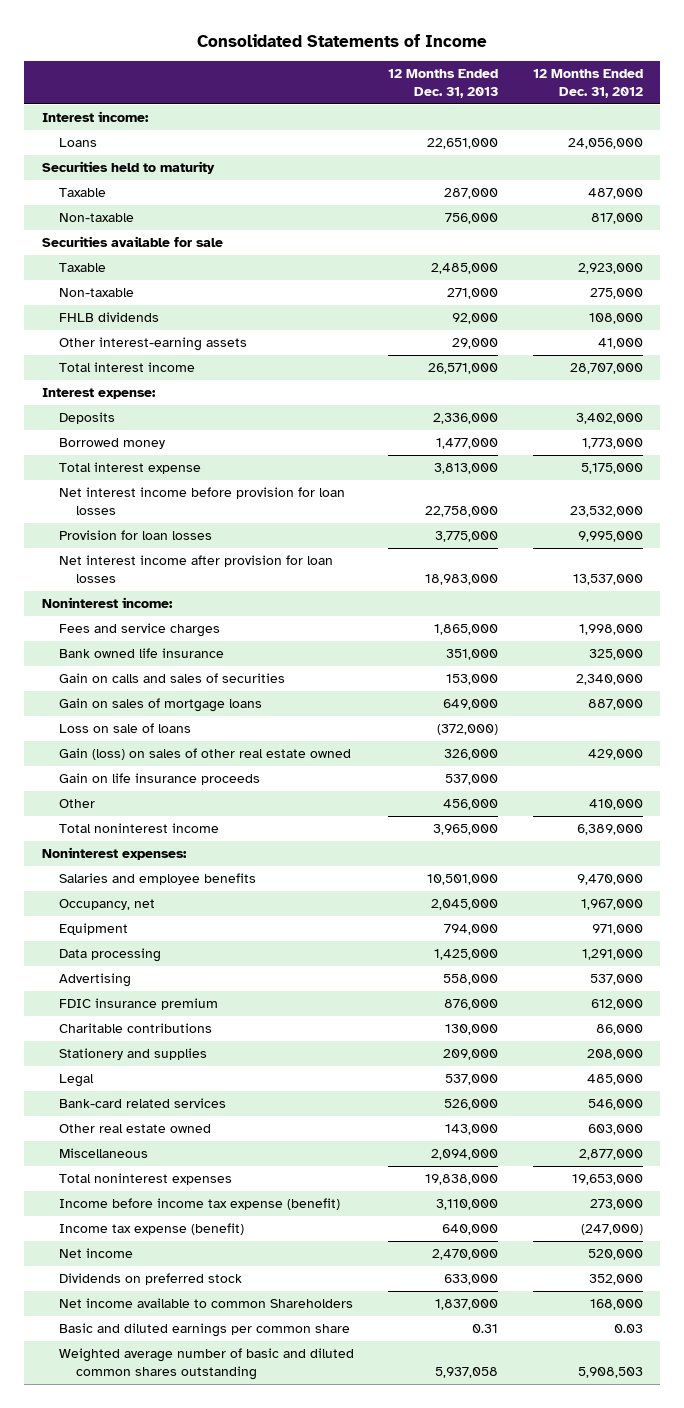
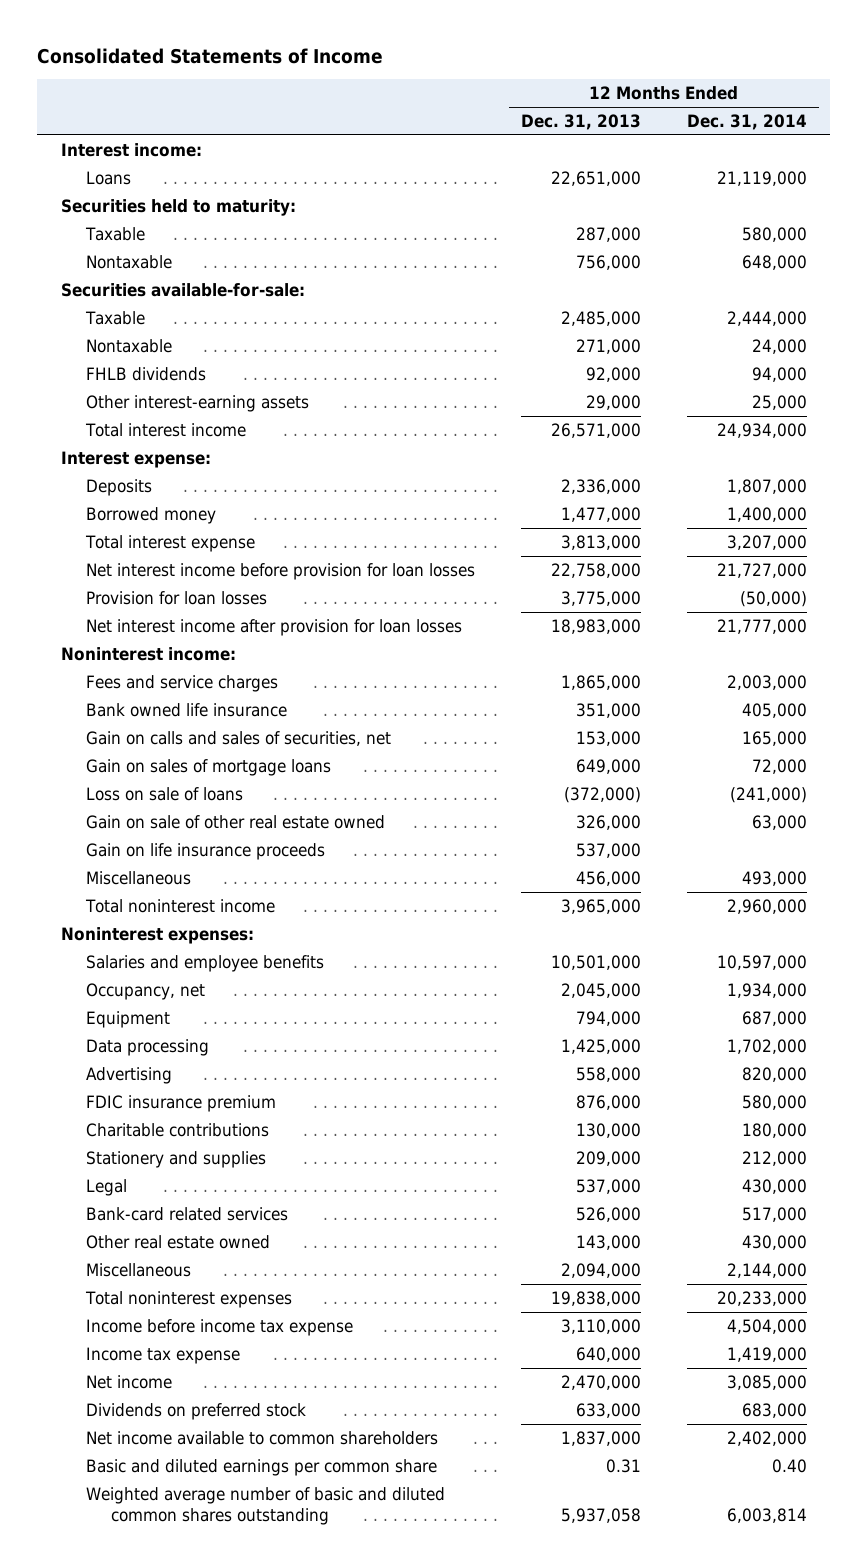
[532,69,643,98] 12 Months Ended Dec. 31, 2012 -> none
none -> [687,113,808,130] Dec. 31, 2014
[41,161,215,175] Securities held to maturity -> [60,198,296,216] Securities held to maturity:
[59,213,135,223] Non-taxable -> [85,254,172,269] Nontaxable
[41,236,223,248] Securities available for sale -> [60,282,305,297] Securities available-for-sale:
[59,288,135,298] Non-taxable -> [85,338,172,353] Nontaxable
[59,673,286,684] Gain on calls and sales of securities -> [85,730,391,746] Gain on calls and sales of securities, net
[59,748,352,761] Gain (loss) on sales of other real estate owned -> [85,814,385,829] Gain on sale of other real estate owned
[59,799,96,809] Other -> [85,870,191,885] Miscellaneous
[59,1198,341,1211] Income before income tax expense (benefit) -> [85,1318,353,1336] Income before income tax expense
[59,1223,245,1236] Income tax expense (benefit) -> [85,1346,240,1364] Income tax expense
[59,1298,354,1309] Net income available to common Shareholders -> [85,1430,438,1445] Net income available to common shareholders

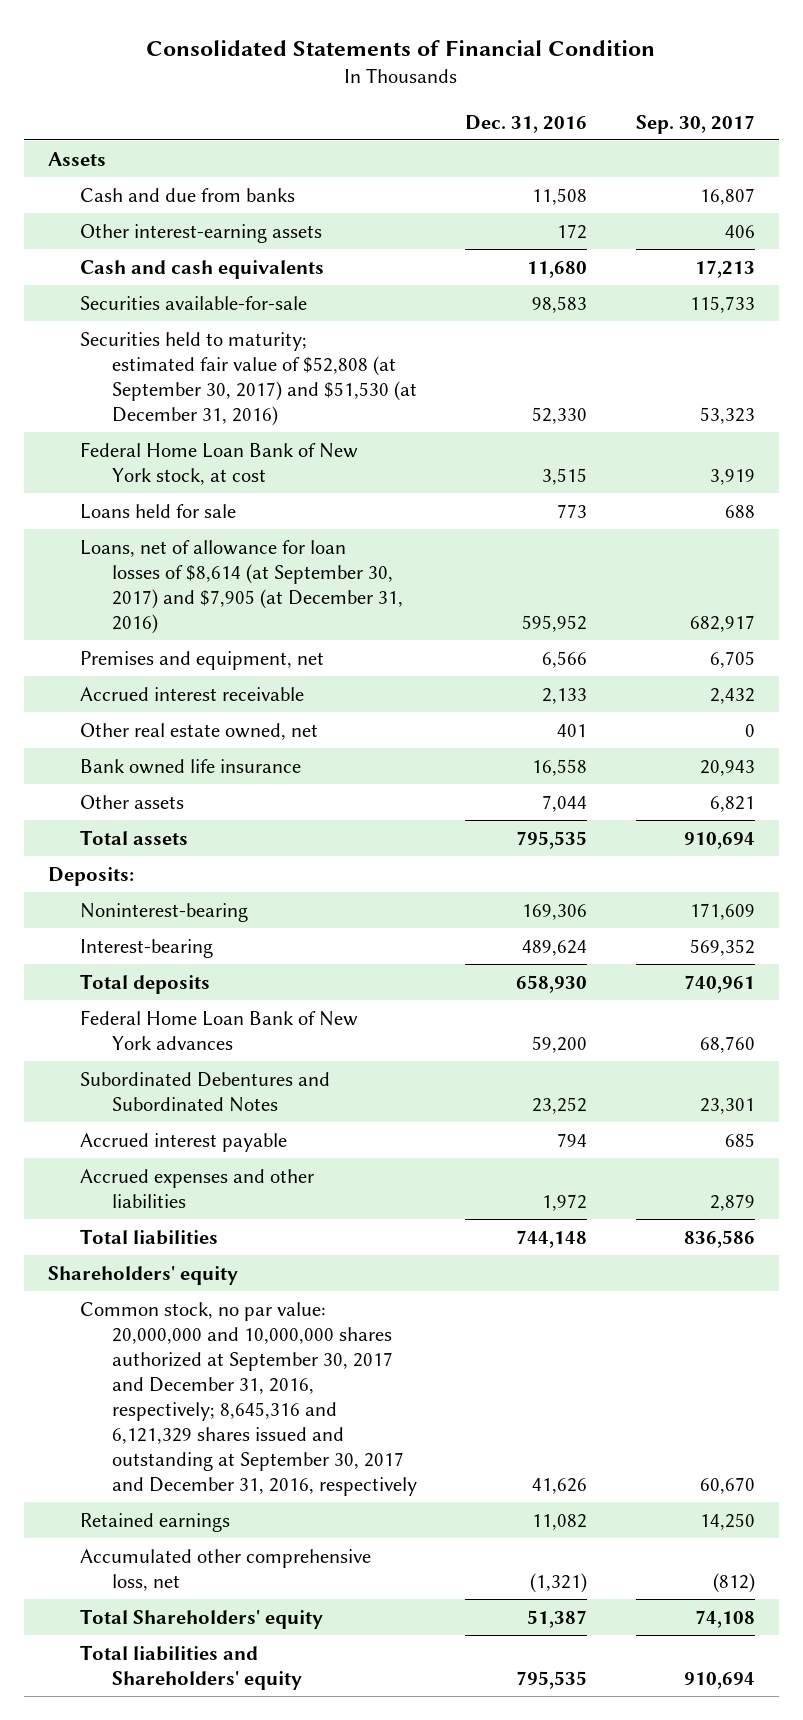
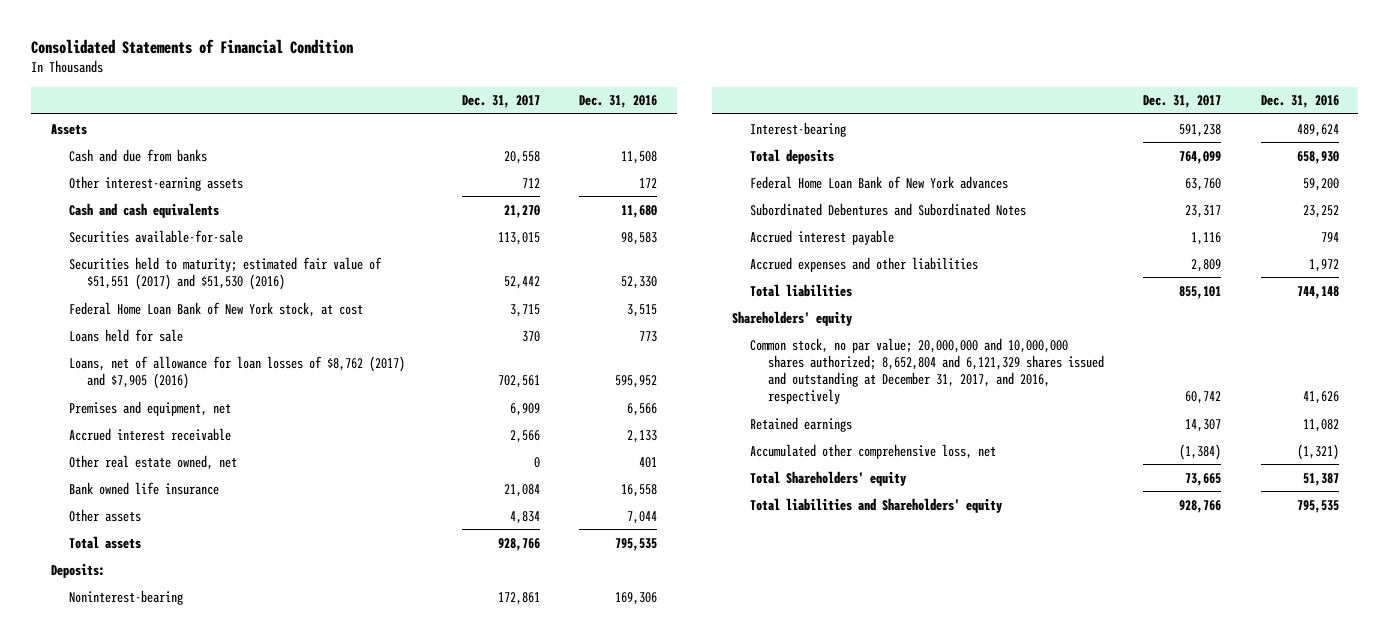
[635,114,755,134] Sep. 30, 2017 -> none
none -> [462,95,541,109] Dec. 31, 2017
[79,331,417,426] Securities held to maturity; estimated fair value of $52,808 (at September 30, 2017) and $51,530 (at December 31, 2016) -> [68,256,382,290] Securities held to maturity; estimated fair value of $51,551 (2017) and $51,530 (2016)
[79,539,403,634] Loans, net of allowance for loan losses of $8,614 (at September 30, 2017) and $7,905 (at December 31, 2016) -> [68,355,405,389] Loans, net of allowance for loan losses of $8,762 (2017) and $7,905 (2016)
[79,1301,417,1496] Common stock, no par value: 20,000,000 and 10,000,000 shares authorized at September 30, 2017 and December 31, 2016, respectively; 8,645,316 and 6,121,329 shares issued and outstanding at September 30, 2017 and December 31, 2016, respectively -> [750,337,1105,405] Common stock, no par value; 20,000,000 and 10,000,000 shares authorized; 8,652,804 and 6,121,329 shares issued and outstanding at December 31, 2017, and 2016, respectively

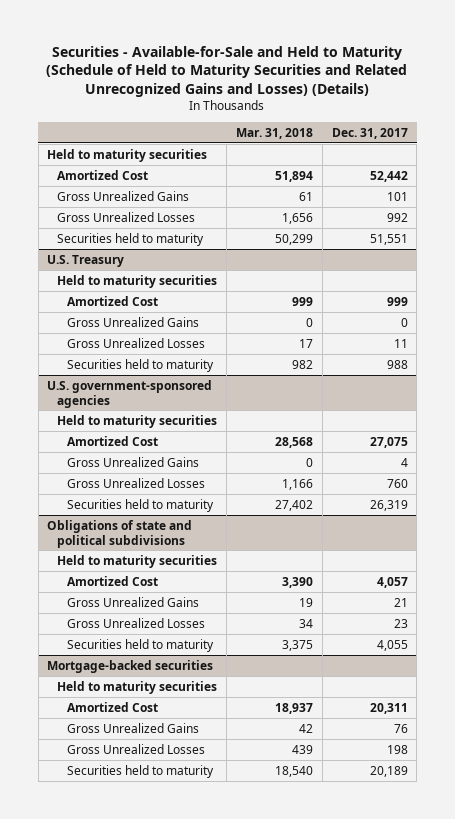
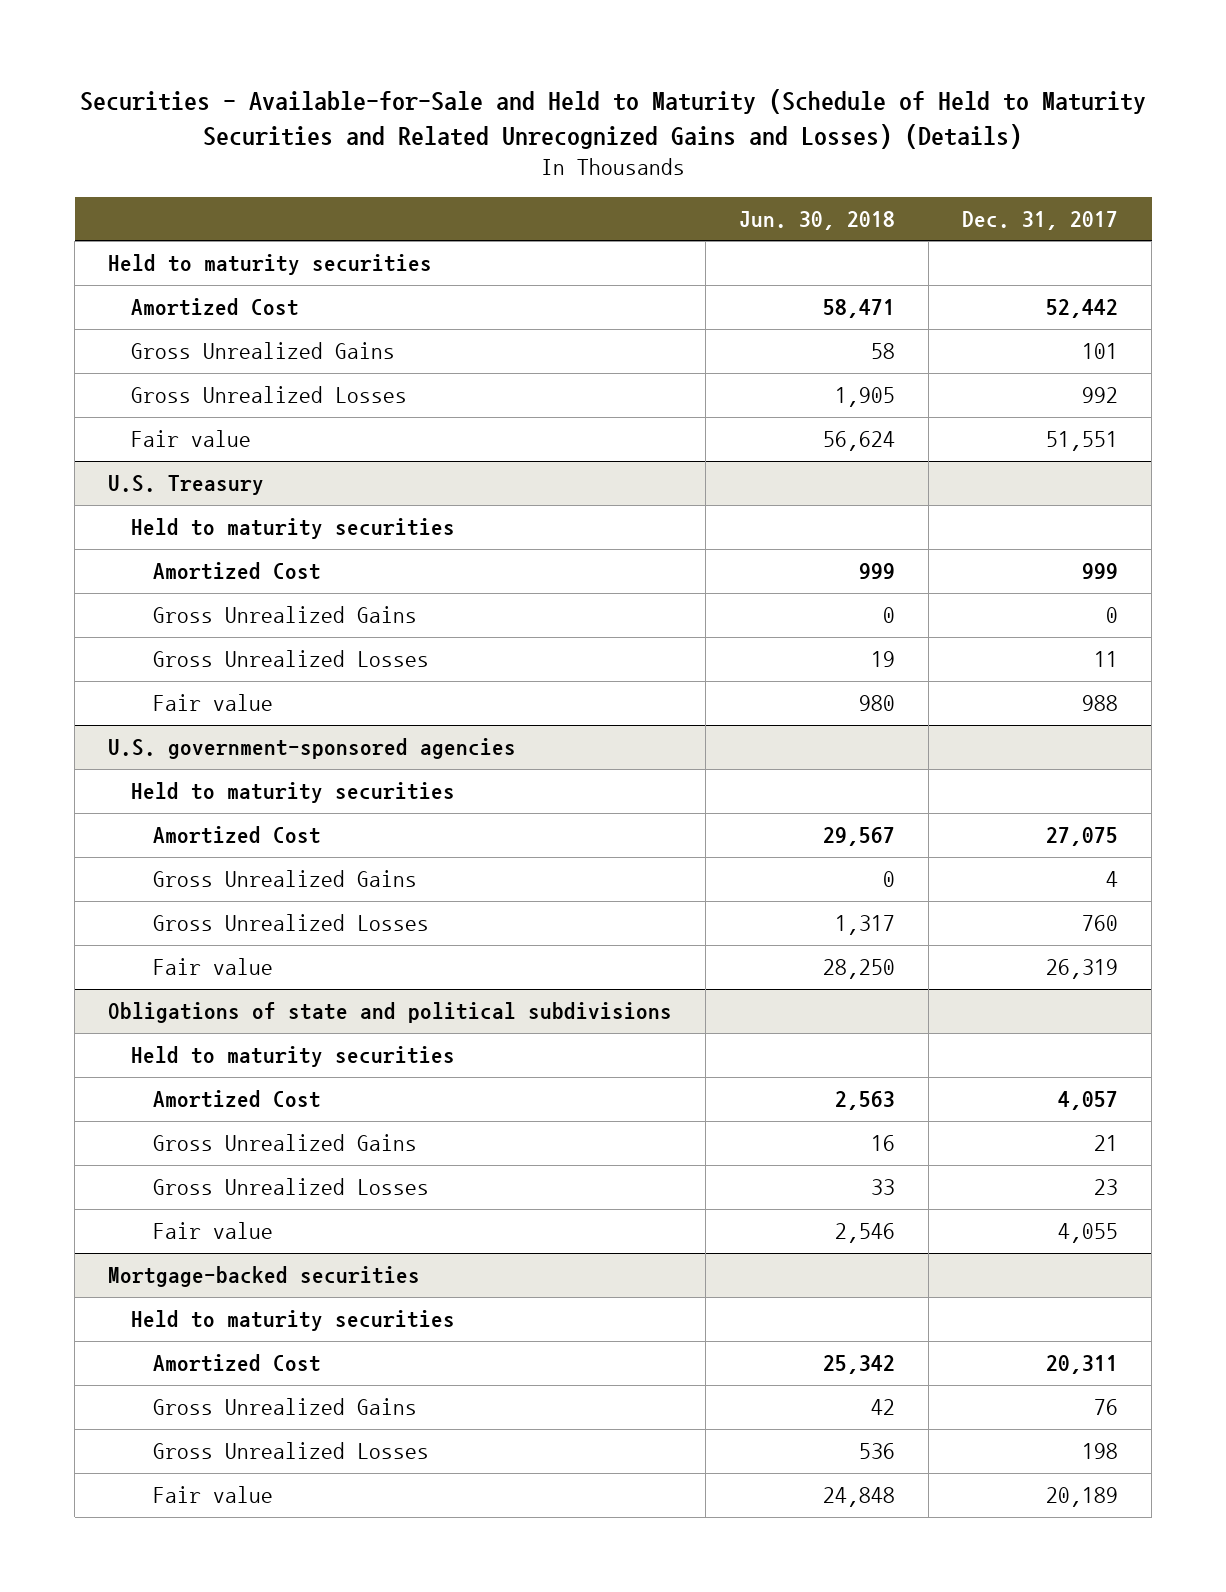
[235,127,313,139] Mar. 31, 2018 -> none
none -> [739,210,896,230] Jun. 30, 2018
[57,232,205,246] Securities held to maturity -> [130,429,251,447] Fair value
[66,358,214,372] Securities held to maturity -> [153,693,274,711] Fair value
[66,498,214,512] Securities held to maturity -> [153,957,274,975] Fair value
[66,638,214,652] Securities held to maturity -> [153,1221,274,1239] Fair value
[66,764,214,778] Securities held to maturity -> [153,1485,274,1503] Fair value

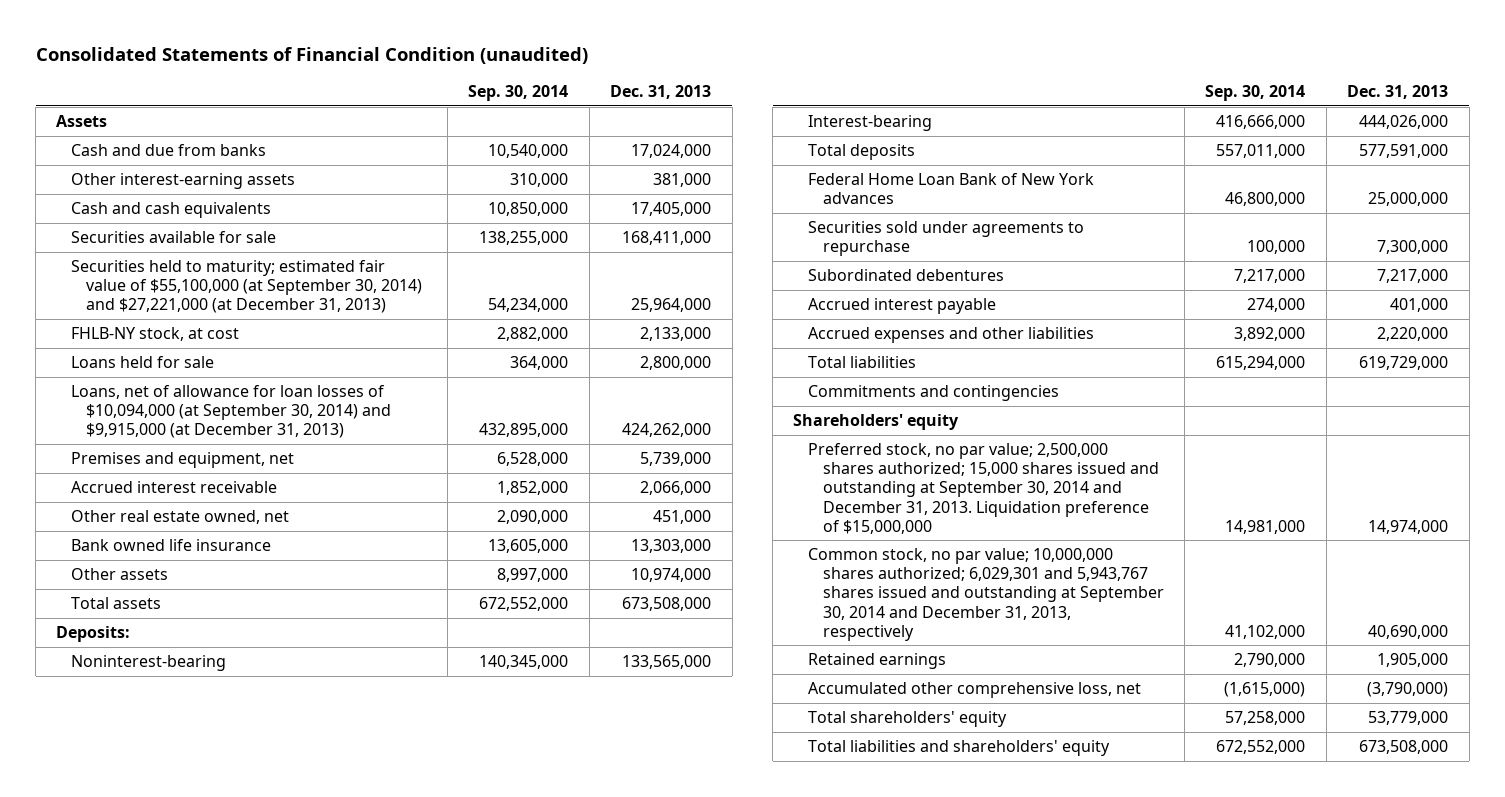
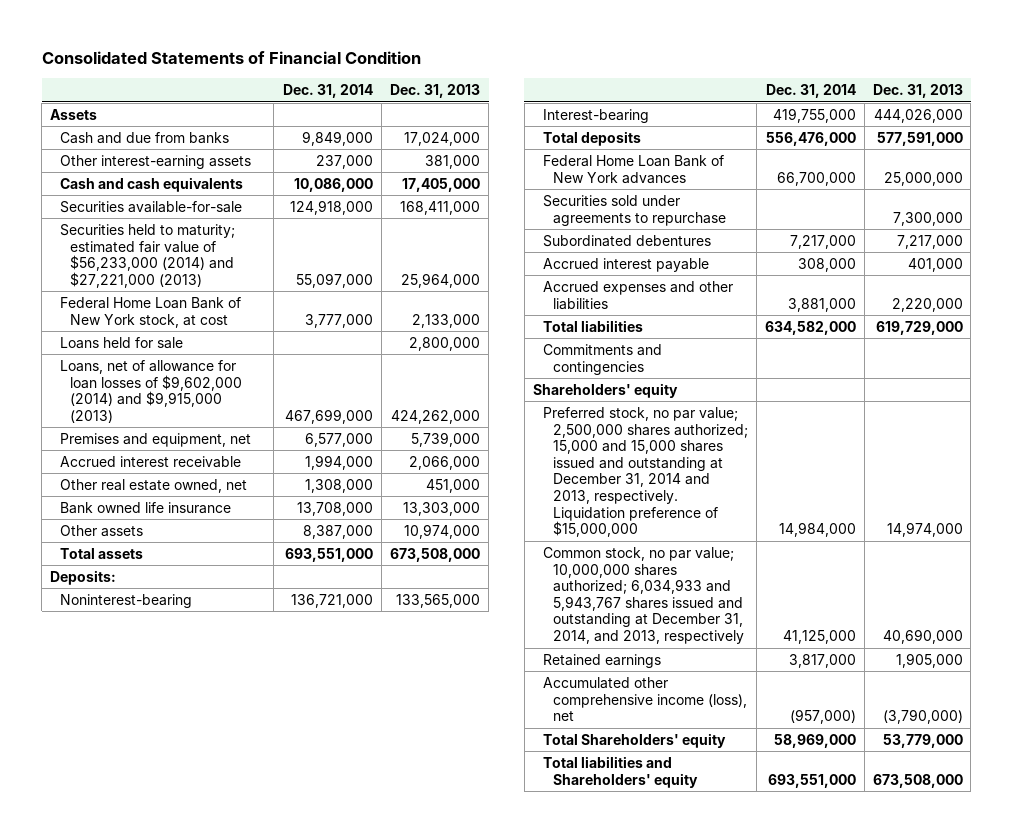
[35,46,588,64] Consolidated Statements of Financial Condition (unaudited) -> [41,51,421,65] Consolidated Statements of Financial Condition
[468,85,569,102] Sep. 30, 2014 -> none
none -> [283,84,374,99] Dec. 31, 2014
[71,231,277,244] Securities available for sale -> [60,200,243,213] Securities available-for-sale
[71,260,422,314] Securities held to maturity; estimated fair value of $55,100,000 (at September 30, 2014) and $27,221,000 (at December 31, 2013) -> [60,223,236,288] Securities held to maturity; estimated fair value of $56,233,000 (2014) and $27,221,000 (2013)
[71,327,240,342] FHLB-NY stock, at cost -> [60,296,242,328] Federal Home Loan Bank of New York stock, at cost
[71,385,391,439] Loans, net of allowance for loan losses of $10,094,000 (at September 30, 2014) and $9,915,000 (at December 31, 2013) -> [60,359,243,423] Loans, net of allowance for loan losses of $9,602,000 (2014) and $9,915,000 (2013)
[808,443,1159,534] Preferred stock, no par value; 2,500,000 shares authorized; 15,000 shares issued and outstanding at September 30, 2014 and December 31, 2013. Liquidation preference of $15,000,000 -> [542,406,748,538] Preferred stock, no par value; 2,500,000 shares authorized; 15,000 and 15,000 shares issued and outstanding at December 31, 2014 and 2013, respectively. Liquidation preference of $15,000,000
[808,548,1164,641] Common stock, no par value; 10,000,000 shares authorized; 6,029,301 and 5,943,767 shares issued and outstanding at September 30, 2014 and December 31, 2013, respectively -> [542,546,744,644] Common stock, no par value; 10,000,000 shares authorized; 6,034,933 and 5,943,767 shares issued and outstanding at December 31, 2014, and 2013, respectively
[808,682,1142,699] Accumulated other comprehensive loss, net -> [542,676,747,722] Accumulated other comprehensive income (loss), net
[808,711,1008,728] Total shareholders' equity -> [542,732,726,748] Total Shareholders' equity
[808,740,1111,757] Total liabilities and shareholders' equity -> [542,755,698,788] Total liabilities and Shareholders' equity

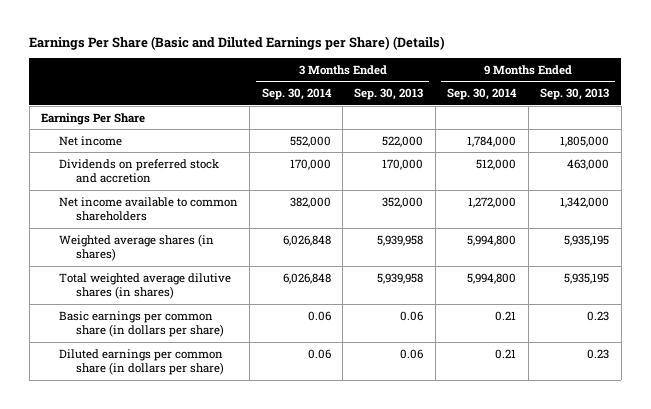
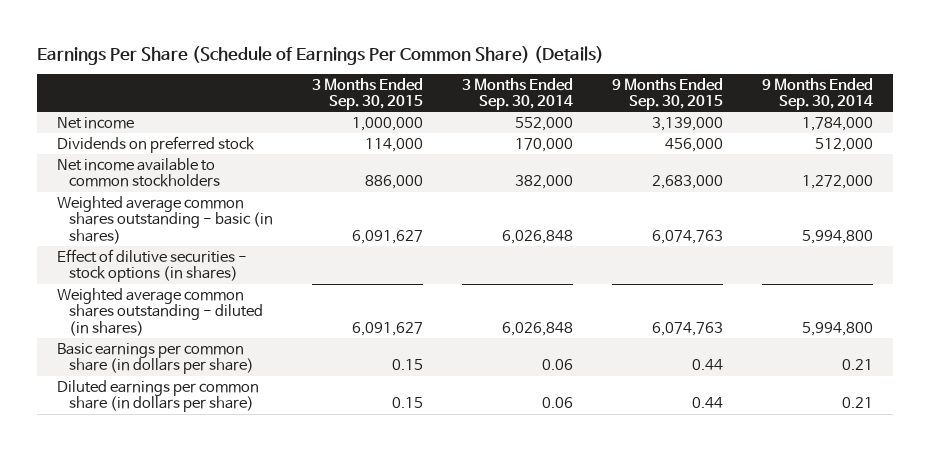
[29,36,446,51] Earnings Per Share (Basic and Diluted Earnings per Share) (Details) -> [37,45,605,65] Earnings Per Share (Schedule of Earnings Per Common Share) (Details)
[354,88,424,101] Sep. 30, 2013 -> none
[540,88,610,101] Sep. 30, 2013 -> none
none -> [311,77,423,111] 3 Months Ended Sep. 30, 2015
none -> [612,77,724,111] 9 Months Ended Sep. 30, 2015
[41,112,146,125] Earnings Per Share -> none
[58,158,219,184] Dividends on preferred stock and accretion -> [56,135,255,153] Dividends on preferred stock
[58,196,238,222] Net income available to common shareholders -> [56,157,220,188] Net income available to common stockholders
[58,233,214,262] Weighted average shares (in shares) -> [56,195,273,244] Weighted average common shares outstanding - basic (in shares)
none -> [56,248,247,283] Effect of dilutive securities - stock options (in shares)
[58,272,231,300] Total weighted average dilutive shares (in shares) -> [56,287,263,336] Weighted average common shares outstanding - diluted (in shares)

